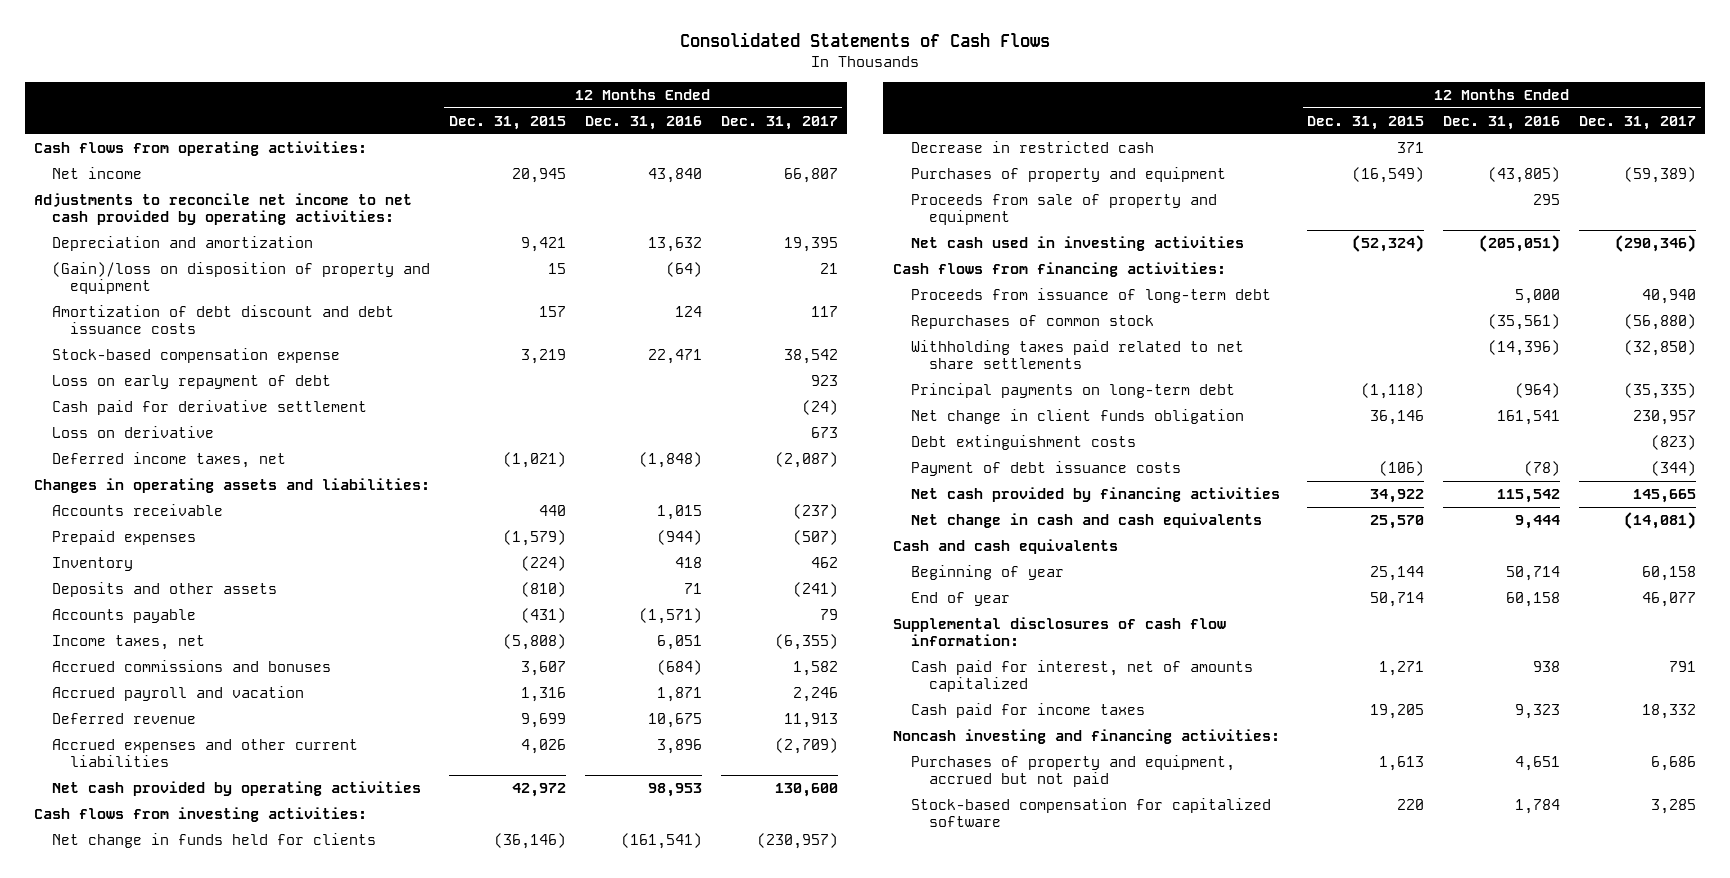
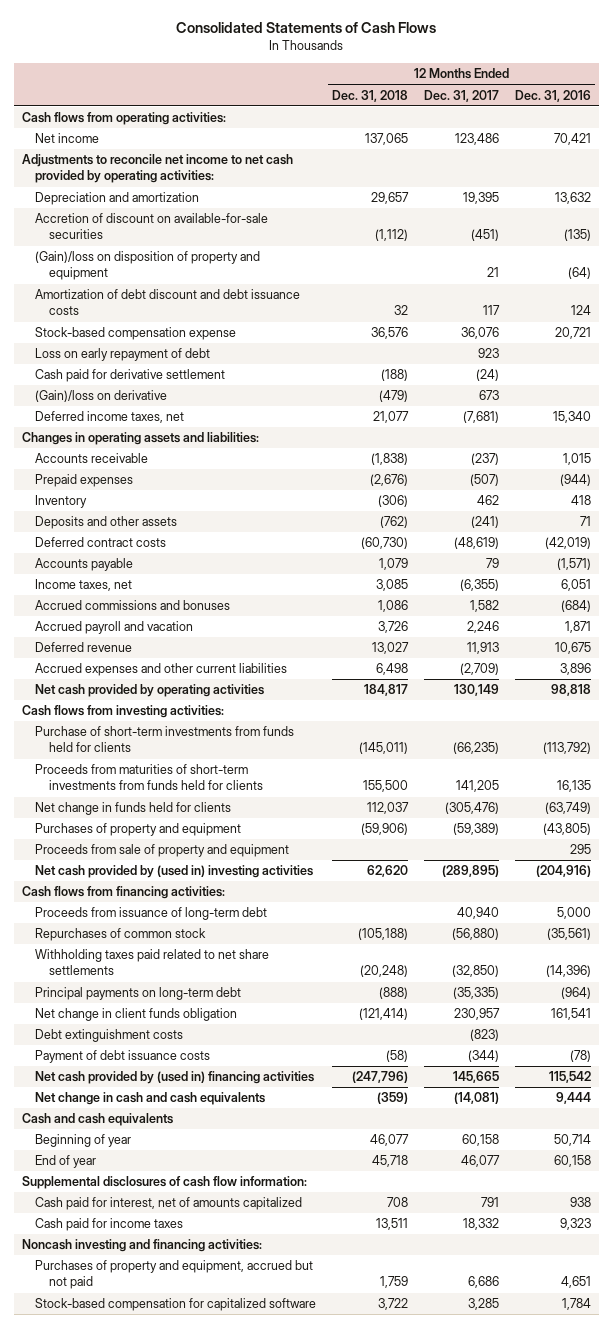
[448,116,566,131] Dec. 31, 2015 -> none
none -> [332,89,409,102] Dec. 31, 2018
[647,168,702,184] 43,840 -> [554,133,592,146] 70,421
[783,168,838,184] 66,807 -> [455,133,500,146] 123,486
none -> [35,213,269,240] Accretion of discount on available-for-sale securities
[647,349,702,365] 22,471 -> [555,327,592,340] 20,721
[783,349,838,365] 38,542 -> [461,327,500,340] 36,076
[52,426,215,439] Loss on derivative -> [35,390,168,403] (Gain)/loss on derivative
[638,452,702,469] (1,848) -> [553,411,592,424] 15,340
[774,452,838,469] (2,087) -> [463,411,500,424] (7,681)
none -> [35,537,167,548] Deferred contract costs
[647,783,702,798] 98,953 -> [551,684,592,697] 98,818
[774,783,838,798] 130,600 -> [454,684,500,697] 130,149
[910,141,1154,154] Decrease in restricted cash -> none
none -> [35,726,295,753] Purchase of short-term investments from funds held for clients
none -> [35,764,263,791] Proceeds from maturities of short-term investments from funds held for clients
[620,833,702,850] (161,541) -> [545,802,592,815] (63,749)
[756,833,838,850] (230,957) -> [445,802,500,815] (305,476)
[910,236,1244,252] Net cash used in investing activities -> [35,865,314,879] Net cash provided by (used in) investing activities
[1479,235,1561,253] (205,051) -> [536,865,592,878] (204,916)
[1615,235,1697,253] (290,346) -> [442,865,500,878] (289,895)
[910,487,1280,503] Net cash provided by financing activities -> [35,1071,315,1085] Net cash provided by (used in) financing activities

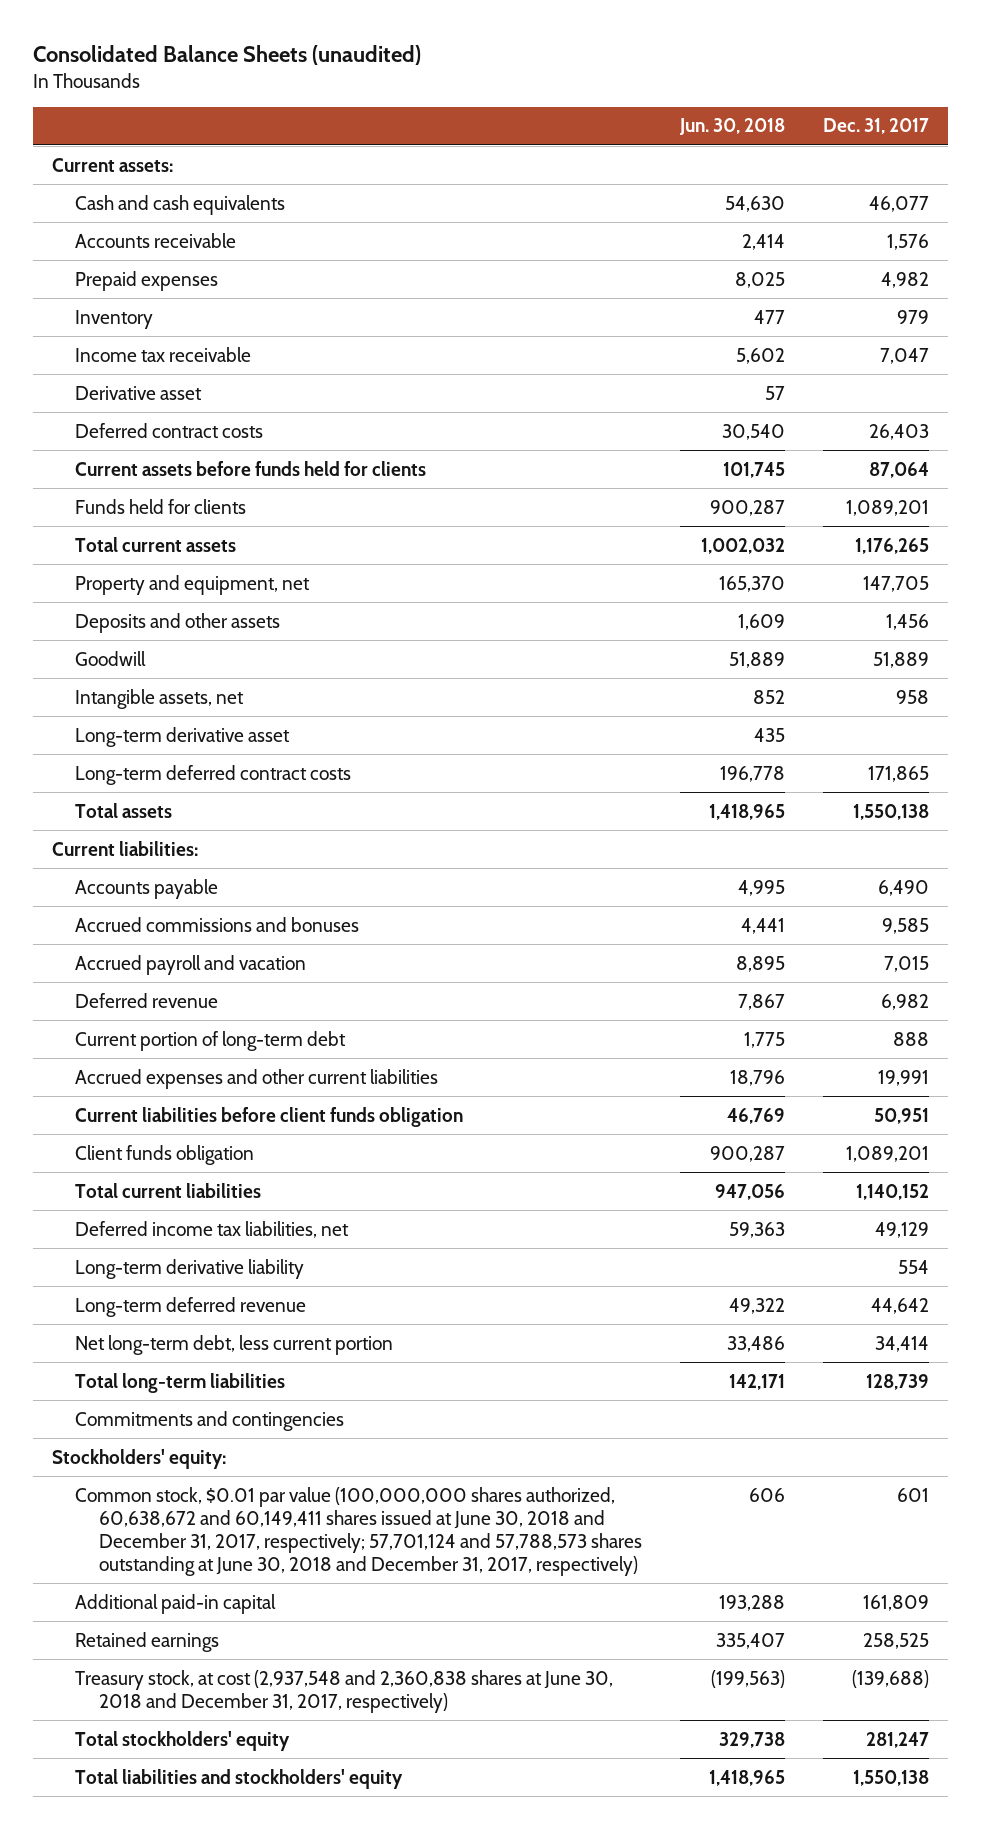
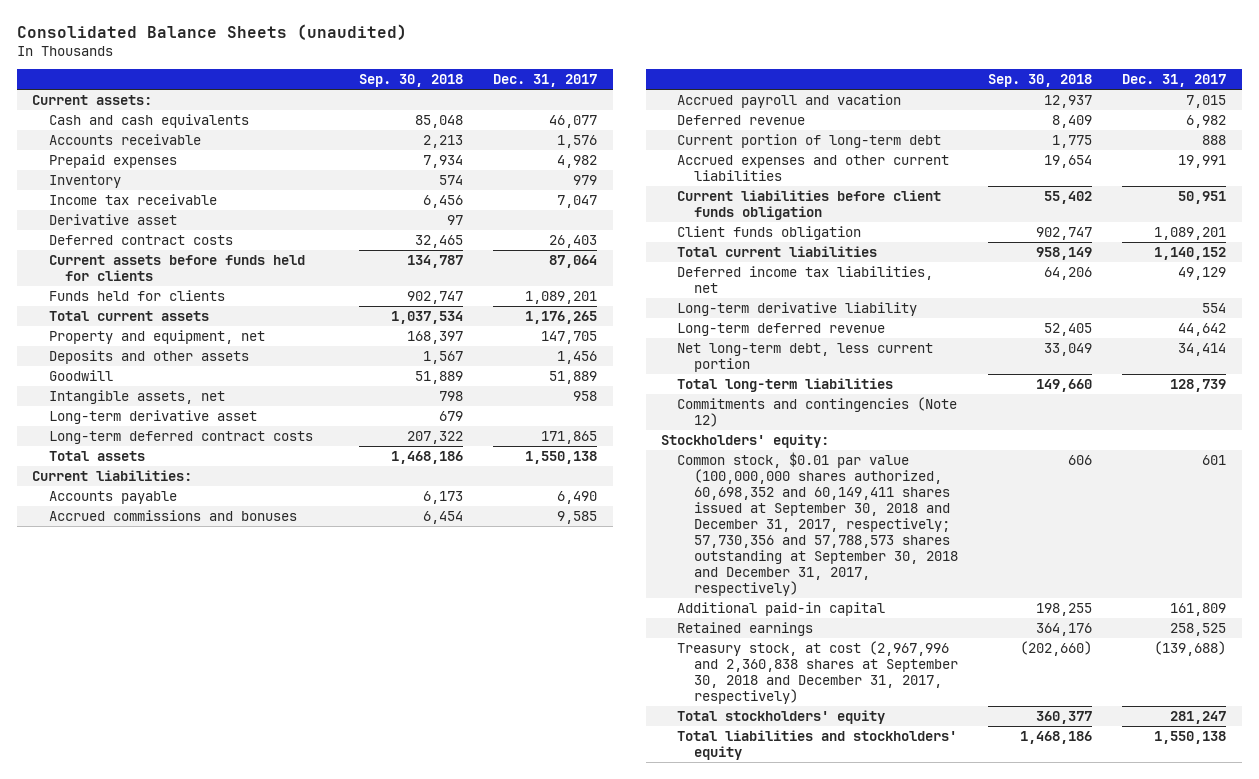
[678,118,785,136] Jun. 30, 2018 -> none
none -> [359,74,464,88] Sep. 30, 2018
[75,1410,345,1431] Commitments and contingencies -> [677,396,958,427] Commitments and contingencies (Note 12)
[75,1486,642,1576] Common stock, $0.01 par value (100,000,000 shares authorized, 60,638,672 and 60,149,411 shares issued at June 30, 2018 and December 31, 2017, respectively; 57,701,124 and 57,788,573 shares outstanding at June 30, 2018 and December 31, 2017, respectively) -> [677,451,958,596] Common stock, $0.01 par value (100,000,000 shares authorized, 60,698,352 and 60,149,411 shares issued at September 30, 2018 and December 31, 2017, respectively; 57,730,356 and 57,788,573 shares outstanding at September 30, 2018 and December 31, 2017, respectively)
[75,1669,614,1713] Treasury stock, at cost (2,937,548 and 2,360,838 shares at June 30, 2018 and December 31, 2017, respectively) -> [677,640,958,704] Treasury stock, at cost (2,967,996 and 2,360,838 shares at September 30, 2018 and December 31, 2017, respectively)

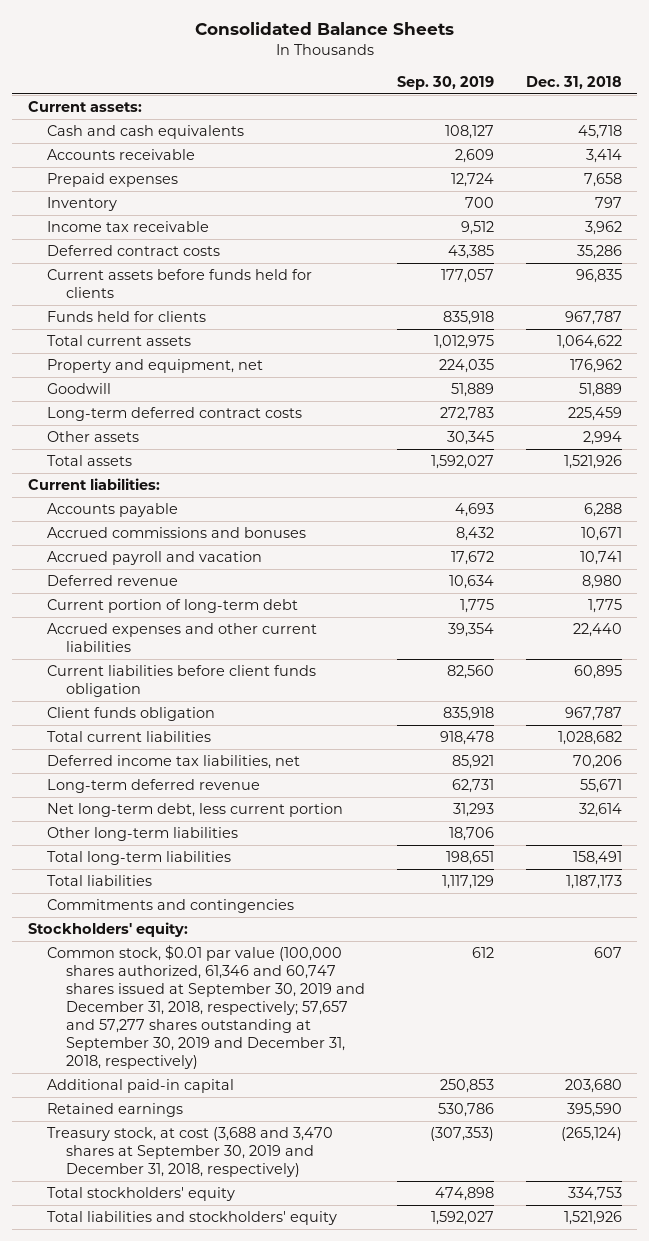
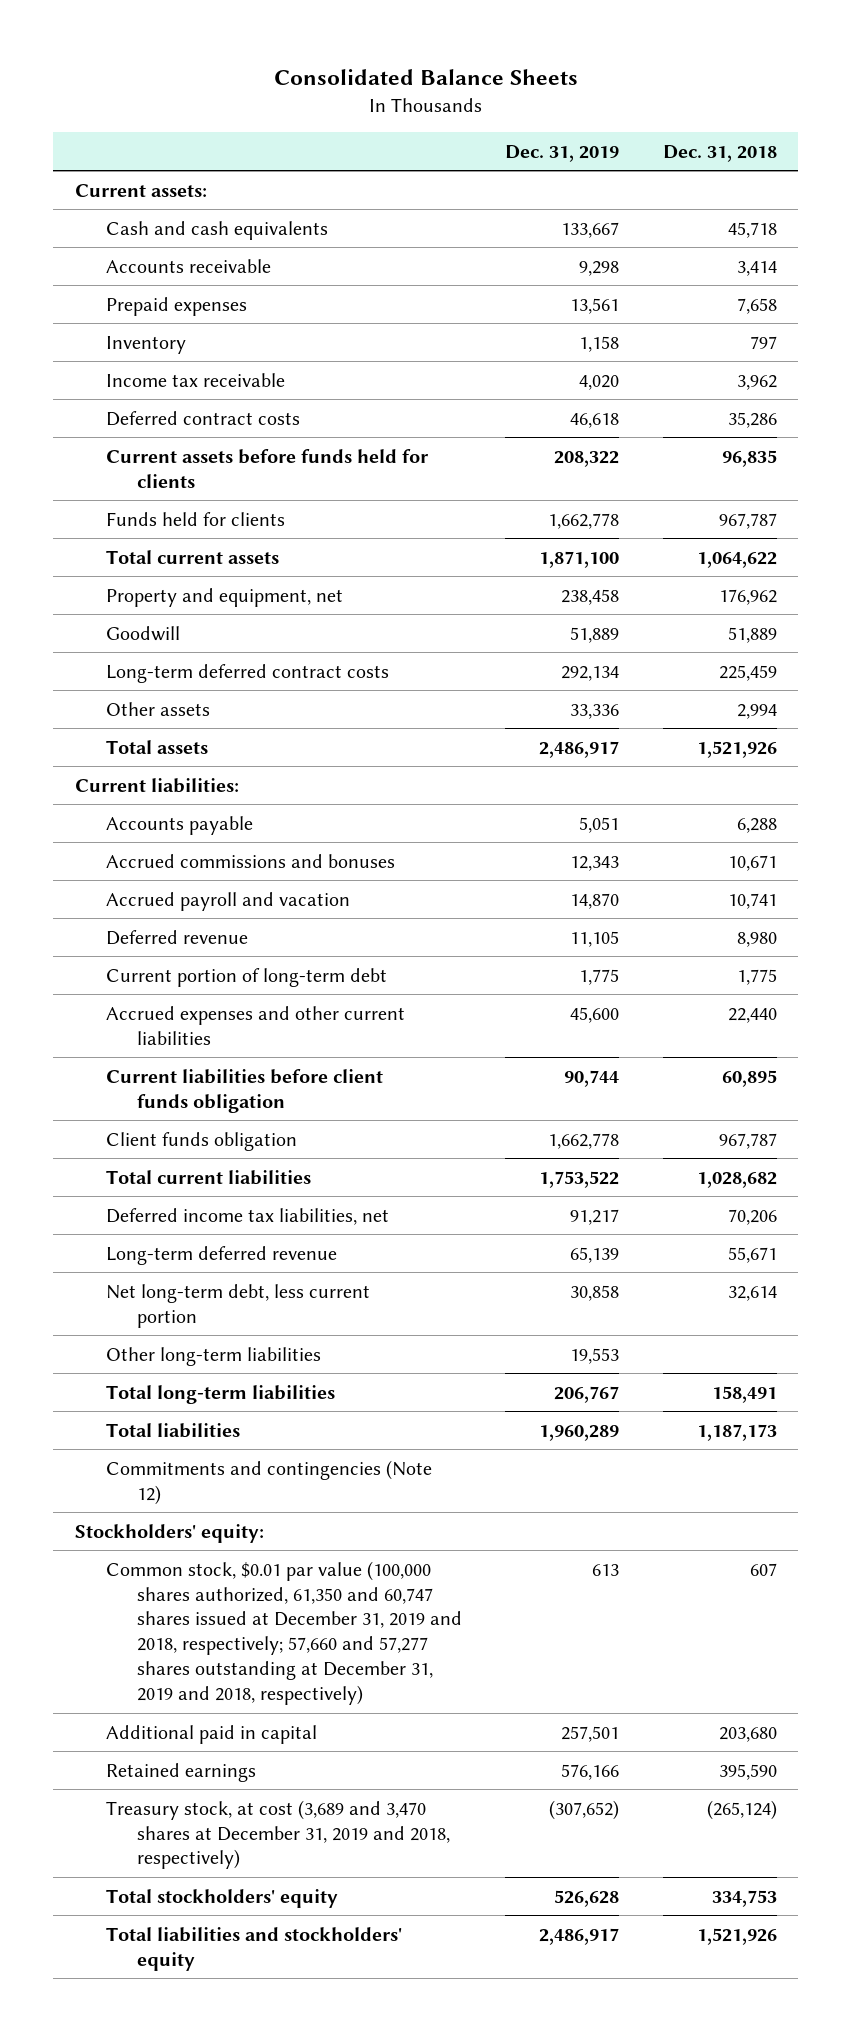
[397,75,495,90] Sep. 30, 2019 -> none
none -> [505,144,620,162] Dec. 31, 2019
[47,899,295,914] Commitments and contingencies -> [106,1459,433,1505] Commitments and contingencies (Note 12)
[47,945,366,1070] Common stock, $0.01 par value (100,000 shares authorized, 61,346 and 60,747 shares issued at September 30, 2019 and December 31, 2018, respectively; 57,657 and 57,277 shares outstanding at September 30, 2019 and December 31, 2018, respectively) -> [106,1560,463,1706] Common stock, $0.01 par value (100,000 shares authorized, 61,350 and 60,747 shares issued at December 31, 2019 and 2018, respectively; 57,660 and 57,277 shares outstanding at December 31, 2019 and 2018, respectively)
[47,1079,235,1094] Additional paid-in capital -> [106,1724,318,1744] Additional paid in capital
[47,1127,334,1178] Treasury stock, at cost (3,688 and 3,470 shares at September 30, 2019 and December 31, 2018, respectively) -> [106,1799,451,1870] Treasury stock, at cost (3,689 and 3,470 shares at December 31, 2019 and 2018, respectively)

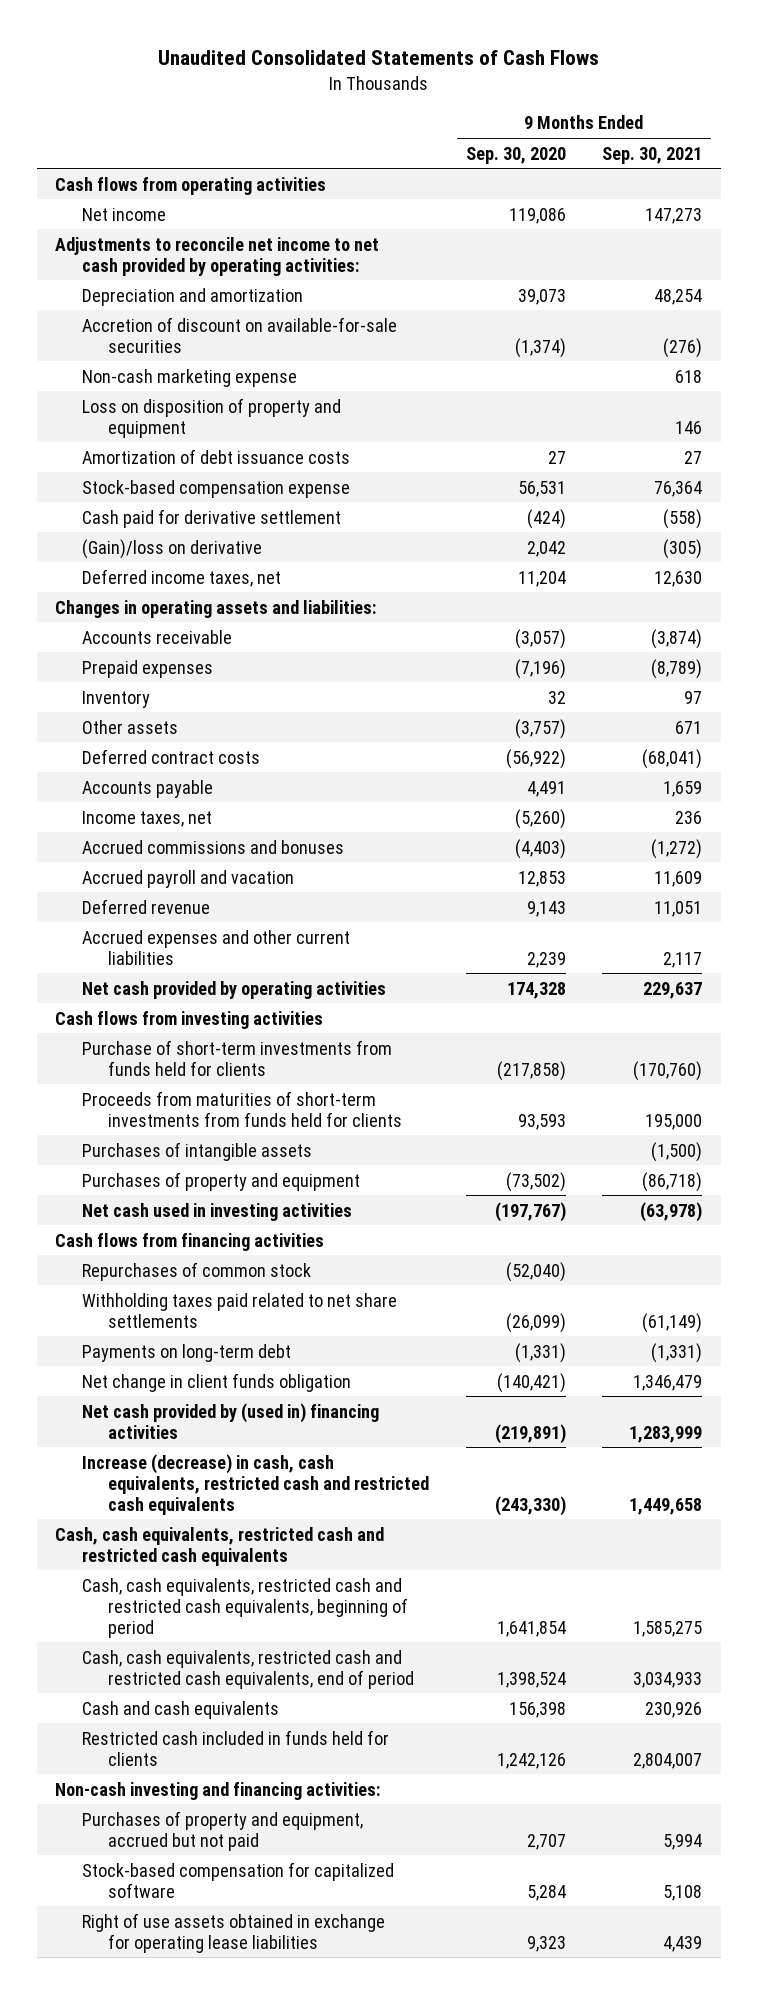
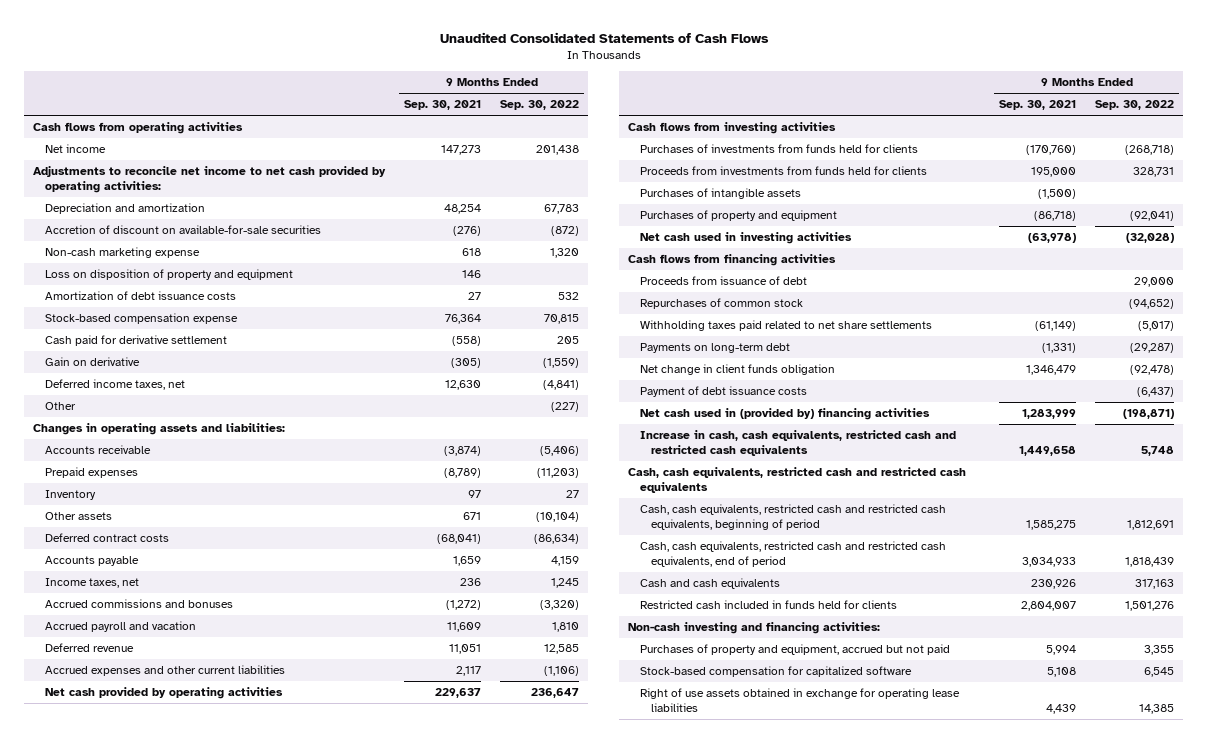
[465,146,566,164] Sep. 30, 2020 -> none
none -> [499,100,579,111] Sep. 30, 2022
[81,538,262,559] (Gain)/loss on derivative -> [44,357,140,367] Gain on derivative
none -> [44,402,76,411] Other
[81,1039,392,1076] Purchase of short-term investments from funds held for clients -> [639,144,918,154] Purchases of investments from funds held for clients
[81,1090,403,1127] Proceeds from maturities of short-term investments from funds held for clients -> [639,166,927,176] Proceeds from investments from funds held for clients
none -> [639,276,807,286] Proceeds from issuance of debt
none -> [639,386,807,398] Payment of debt issuance costs
[81,1402,379,1439] Net cash provided by (used in) financing activities -> [639,408,930,421] Net cash used in (provided by) financing activities
[81,1453,430,1515] Increase (decrease) in cash, cash equivalents, restricted cash and restricted cash equivalents -> [639,430,956,457] Increase in cash, cash equivalents, restricted cash and restricted cash equivalents

